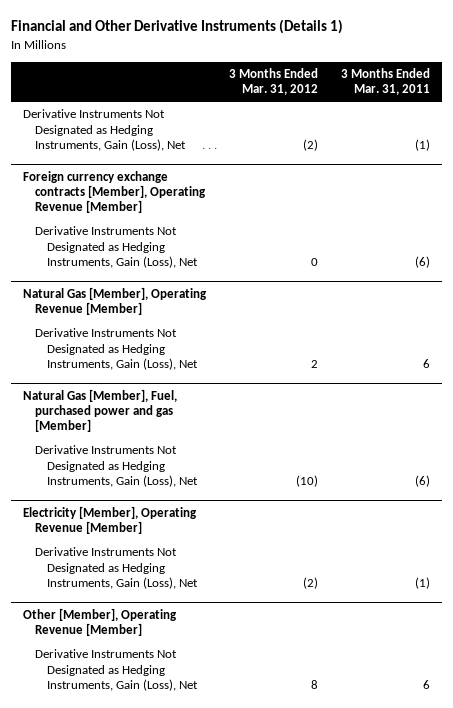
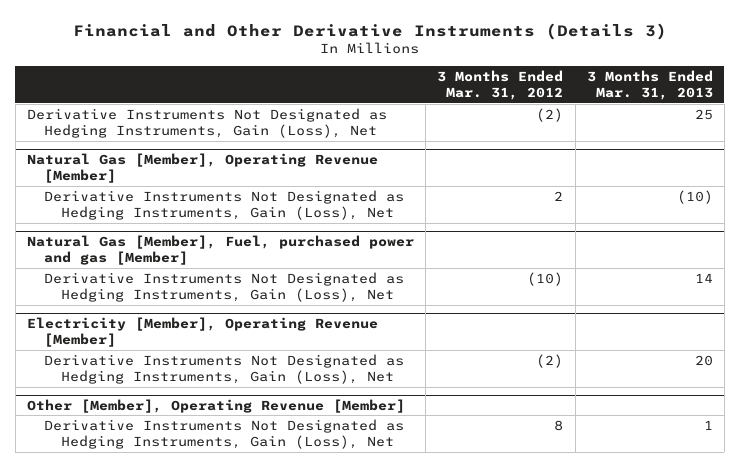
[10,19,343,35] Financial and Other Derivative Instruments (Details 1) -> [72,22,667,40] Financial and Other Derivative Instruments (Details 3)
[341,67,431,96] 3 Months Ended Mar. 31, 2011 -> none
none -> [586,69,713,101] 3 Months Ended Mar. 31, 2013
[22,170,207,214] Foreign currency exchange contracts [Member], Operating Revenue [Member] -> none
[35,226,199,268] Derivative Instruments Not Designated as Hedging Instruments, Gain (Loss), Net -> none

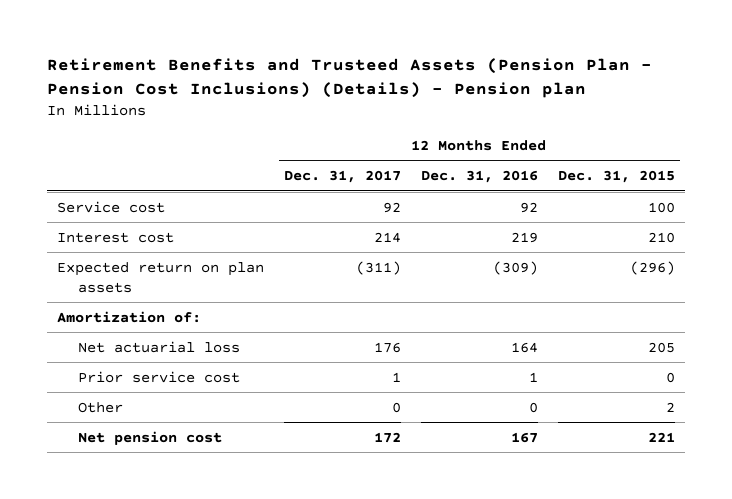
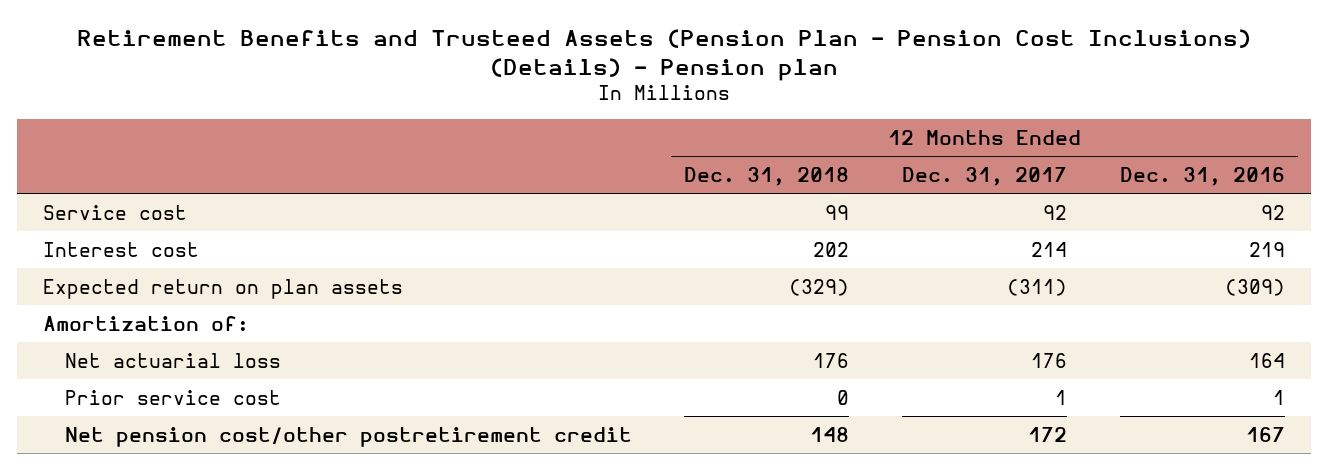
[557,170,675,184] Dec. 31, 2015 -> none
none -> [684,167,850,187] Dec. 31, 2018
[77,401,123,413] Other -> none
[77,430,222,445] Net pension cost -> [64,426,632,447] Net pension cost/other postretirement credit

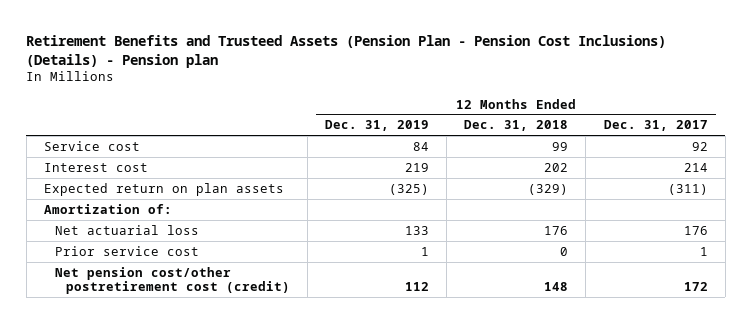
[1119,167,1285,187] Dec. 31, 2016 -> none
none -> [325,120,430,132] Dec. 31, 2019
[64,426,632,447] Net pension cost/other postretirement credit -> [54,266,290,295] Net pension cost/other postretirement cost (credit)

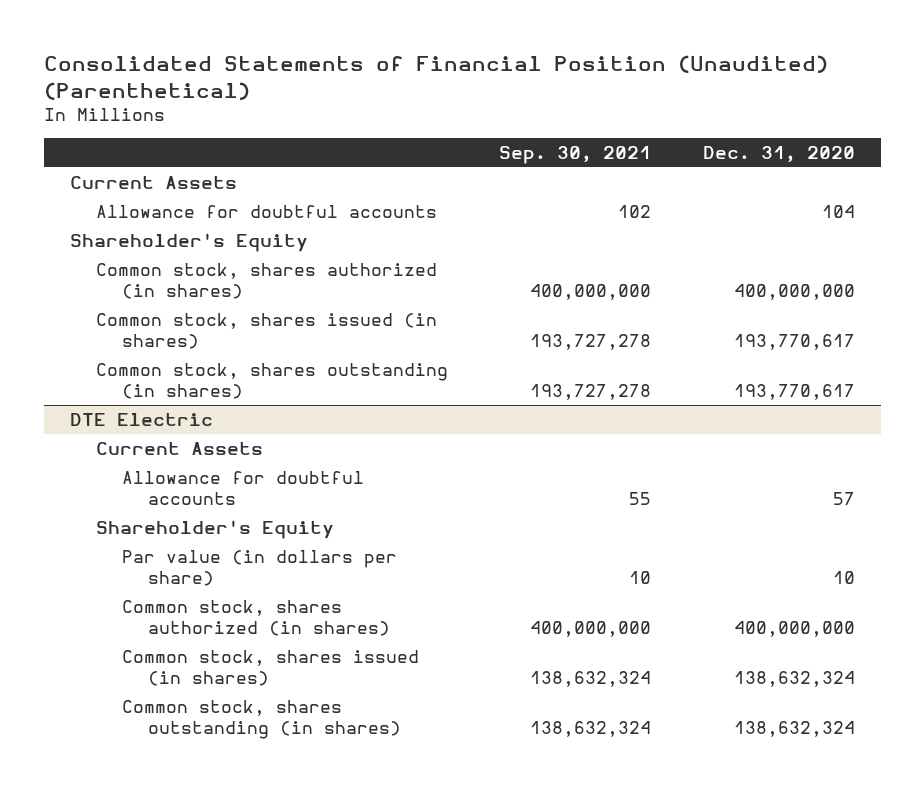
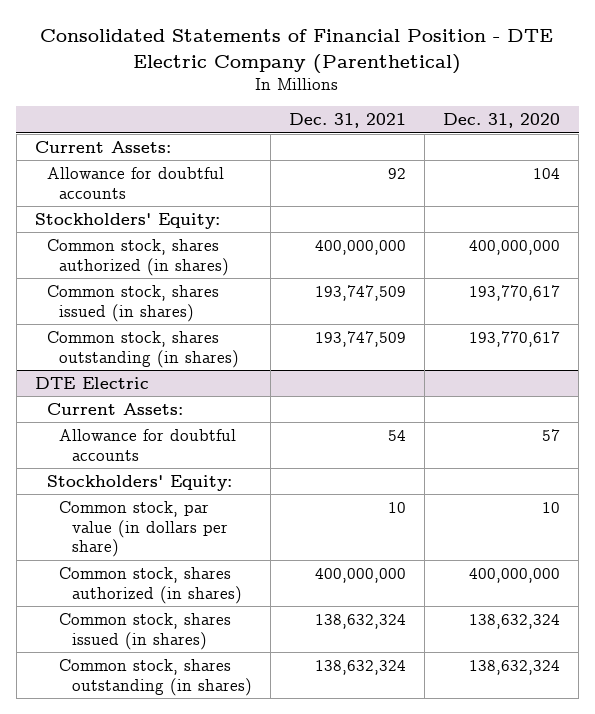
[43,54,828,100] Consolidated Statements of Financial Position (Unaudited) (Parenthetical) -> [40,29,554,74] Consolidated Statements of Financial Position - DTE Electric Company (Parenthetical)
[499,146,652,165] Sep. 30, 2021 -> none
none -> [288,113,406,129] Dec. 31, 2021
[69,175,237,189] Current Assets -> [34,140,171,153] Current Assets:
[69,232,308,252] Shareholder's Equity -> [34,212,220,229] Stockholders' Equity:
[95,441,263,455] Current Assets -> [47,402,184,415] Current Assets:
[95,519,334,539] Shareholder's Equity -> [47,474,233,491] Stockholders' Equity:
[121,549,397,586] Par value (in dollars per share) -> [59,500,228,558] Common stock, par value (in dollars per share)

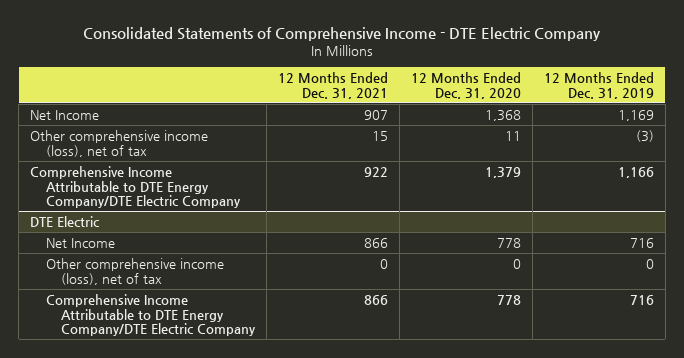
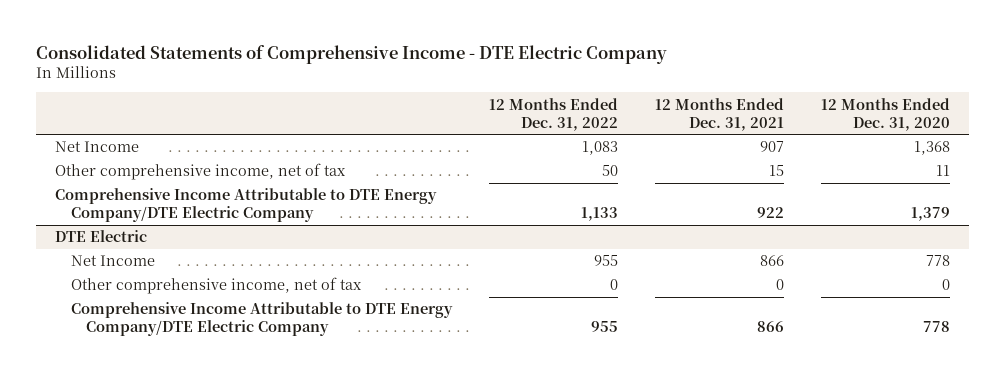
[543,71,654,99] 12 Months Ended Dec. 31, 2019 -> none
none -> [488,97,618,131] 12 Months Ended Dec. 31, 2022
[30,129,209,157] Other comprehensive income (loss), net of tax -> [54,163,346,181] Other comprehensive income, net of tax
[45,257,224,285] Other comprehensive income (loss), net of tax -> [70,277,362,295] Other comprehensive income, net of tax

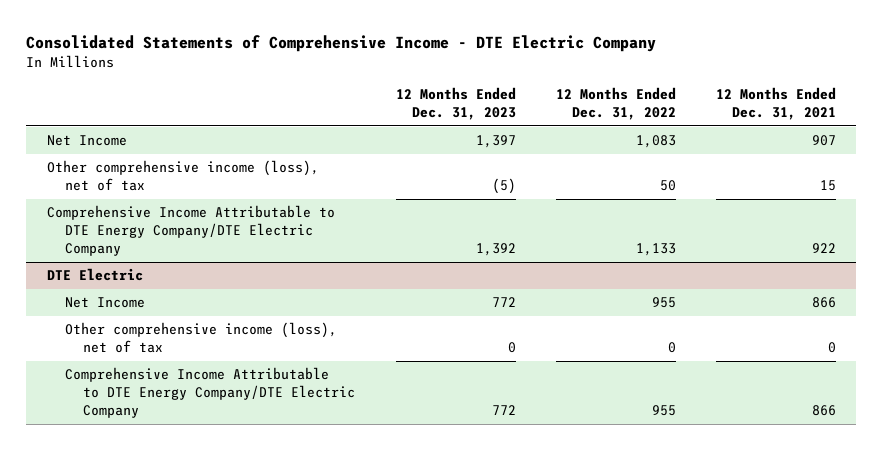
[821,97,951,131] 12 Months Ended Dec. 31, 2020 -> none
none -> [395,87,516,121] 12 Months Ended Dec. 31, 2023
[54,163,346,181] Other comprehensive income, net of tax -> [46,160,319,192] Other comprehensive income (loss), net of tax
[70,277,362,295] Other comprehensive income, net of tax -> [64,322,337,354] Other comprehensive income (loss), net of tax

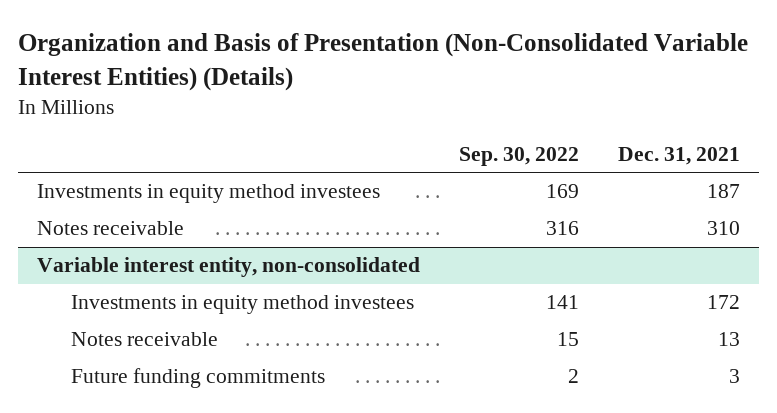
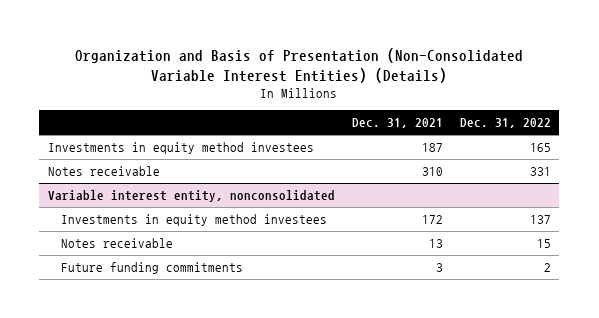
[458,146,579,166] Sep. 30, 2022 -> none
none -> [459,118,551,129] Dec. 31, 2022
[37,257,421,278] Variable interest entity, non-consolidated -> [47,190,335,203] Variable interest entity, nonconsolidated

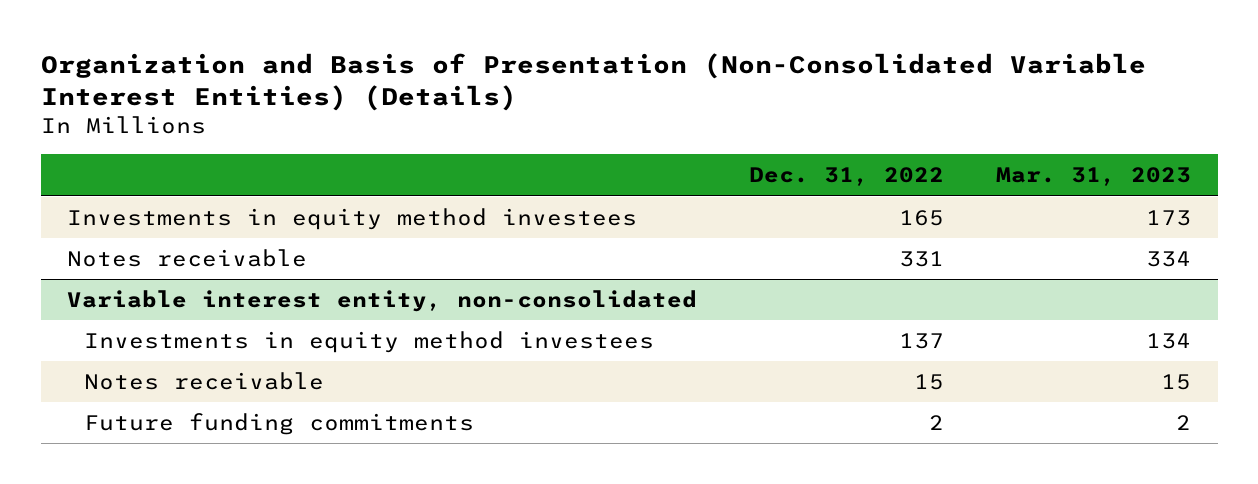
[351,118,443,129] Dec. 31, 2021 -> none
none -> [996,167,1192,187] Mar. 31, 2023
[47,190,335,203] Variable interest entity, nonconsolidated -> [66,289,697,312] Variable interest entity, non-consolidated

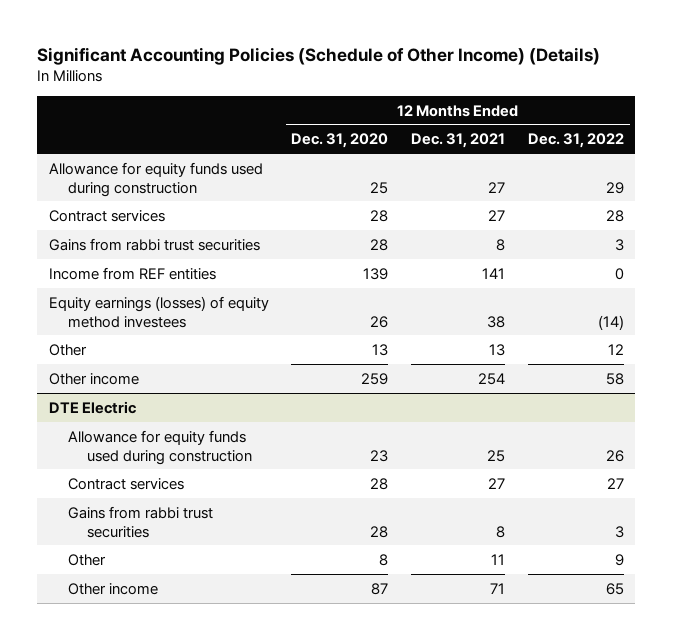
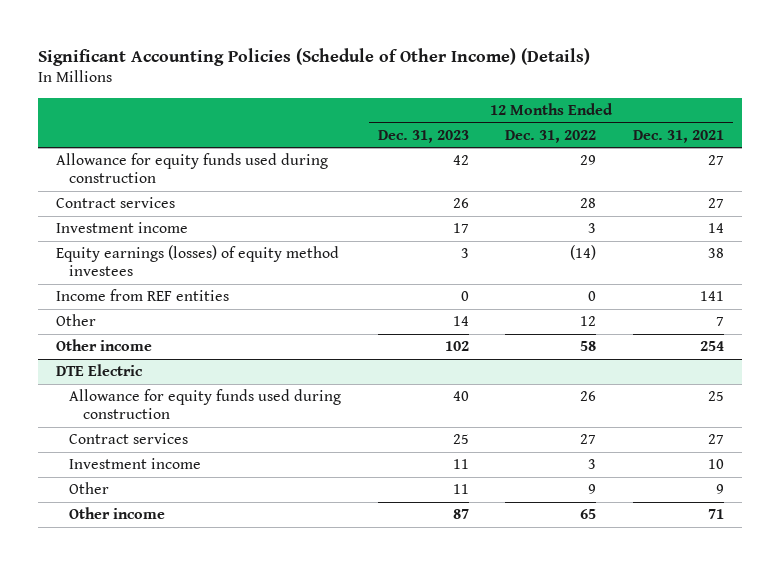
[291,133,389,149] Dec. 31, 2020 -> none
none -> [377,129,469,143] Dec. 31, 2023
[48,237,260,251] Gains from rabbi trust securities -> none
none -> [56,222,189,234] Investment income
[48,266,216,280] Income from REF entities -> [56,289,230,302] Income from REF entities
[489,343,506,356] 13 -> [715,317,724,327] 7
[67,505,213,538] Gains from rabbi trust securities -> none
none -> [69,458,202,470] Investment income
[491,553,506,565] 11 -> [715,484,724,495] 9

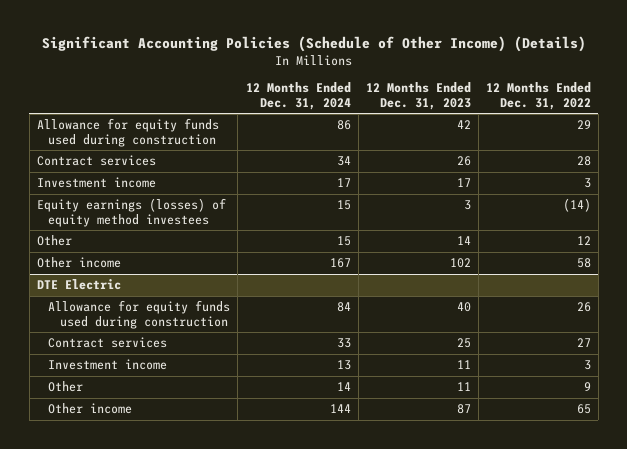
[632,129,724,143] Dec. 31, 2021 -> none
none -> [245,82,351,110] 12 Months Ended Dec. 31, 2024
[56,289,230,302] Income from REF entities -> none

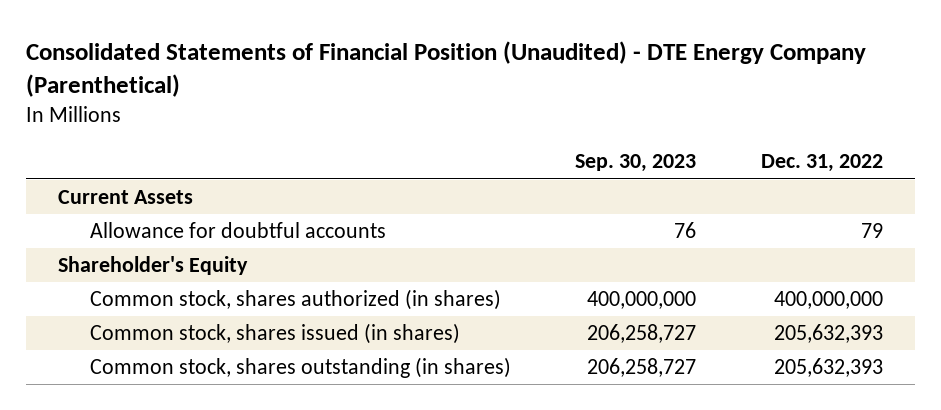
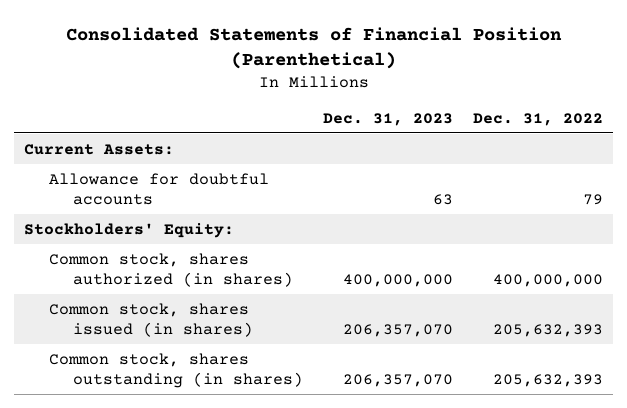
[25,40,866,98] Consolidated Statements of Financial Position (Unaudited) - DTE Energy Company (Parenthetical) -> [65,26,562,69] Consolidated Statements of Financial Position (Parenthetical)
[575,154,697,173] Sep. 30, 2023 -> none
none -> [322,112,453,126] Dec. 31, 2023
[58,190,194,205] Current Assets -> [24,143,175,155] Current Assets:
[58,256,249,276] Shareholder's Equity -> [24,222,235,238] Stockholders' Equity:

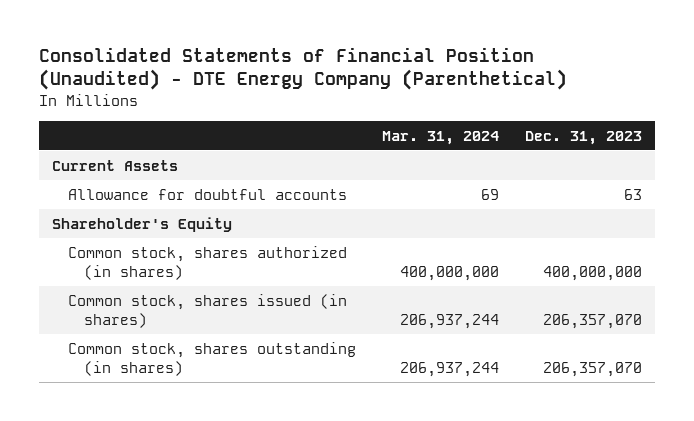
[65,26,562,69] Consolidated Statements of Financial Position (Parenthetical) -> [38,47,567,91] Consolidated Statements of Financial Position (Unaudited) - DTE Energy Company (Parenthetical)
[472,112,603,126] Dec. 31, 2022 -> none
none -> [381,130,499,145] Mar. 31, 2024
[24,143,175,155] Current Assets: -> [51,159,178,171] Current Assets
[24,222,235,238] Stockholders' Equity: -> [51,216,232,232] Shareholder's Equity

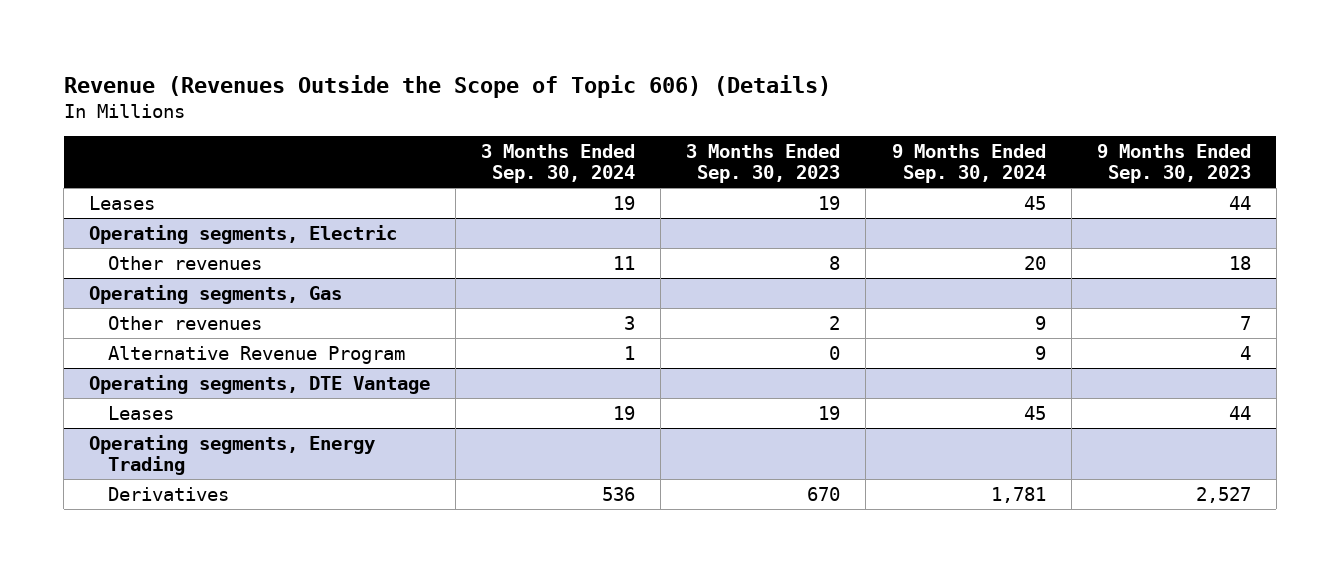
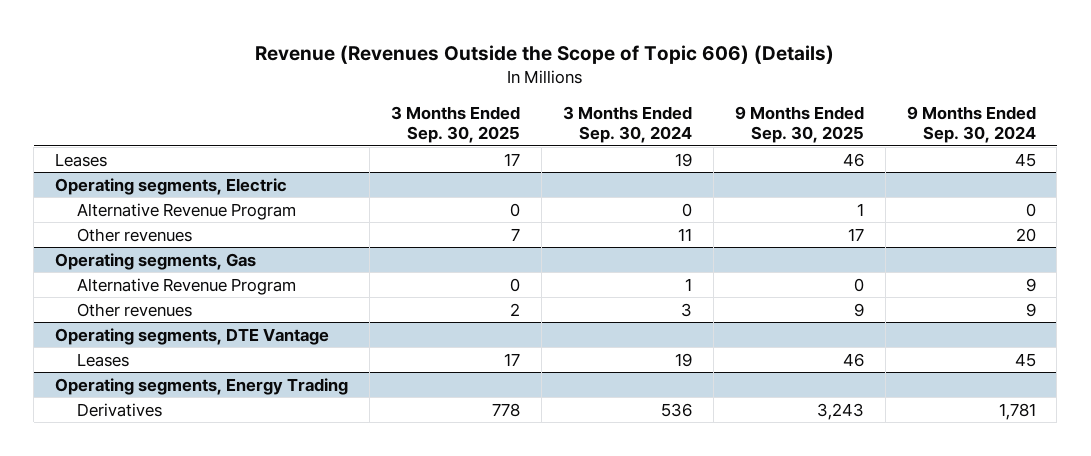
[686,144,841,184] 3 Months Ended Sep. 30, 2023 -> none
[1096,144,1251,184] 9 Months Ended Sep. 30, 2023 -> none
none -> [390,105,520,144] 3 Months Ended Sep. 30, 2025
none -> [734,105,864,144] 9 Months Ended Sep. 30, 2025
none -> [77,202,297,220] Alternative Revenue Program
[108,315,263,330] Other revenues -> [77,302,193,317] Other revenues

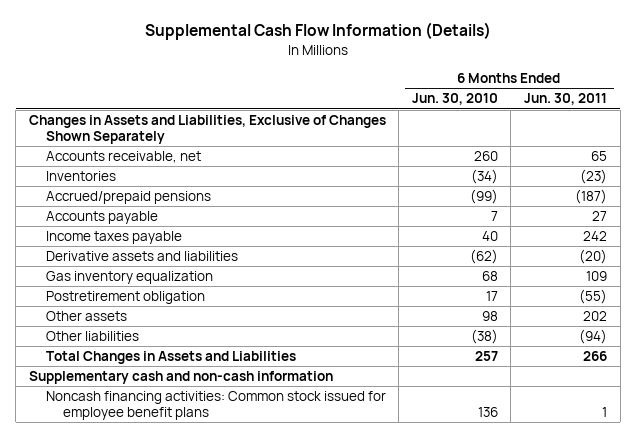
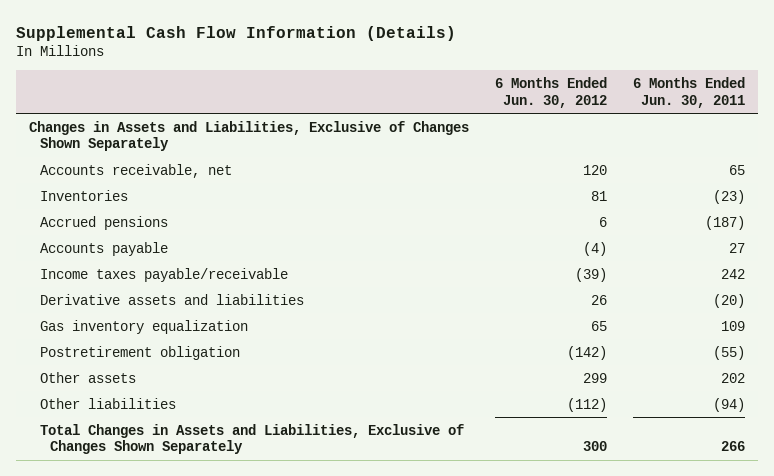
[411,93,498,106] Jun. 30, 2010 -> none
none -> [494,77,607,108] 6 Months Ended Jun. 30, 2012
[45,191,211,205] Accrued/prepaid pensions -> [39,215,168,230] Accrued pensions
[45,231,182,245] Income taxes payable -> [39,267,288,282] Income taxes payable/receivable
[28,371,333,385] Supplementary cash and non-cash information -> none
[45,391,386,420] Noncash financing activities: Common stock issued for employee benefit plans -> none
[45,351,296,365] Total Changes in Assets and Liabilities -> [39,423,464,455] Total Changes in Assets and Liabilities, Exclusive of Changes Shown Separately

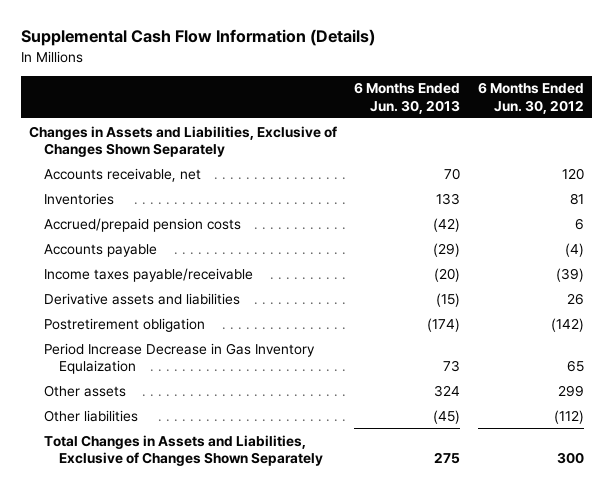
[632,77,745,108] 6 Months Ended Jun. 30, 2011 -> none
none -> [354,82,461,114] 6 Months Ended Jun. 30, 2013
[39,215,168,230] Accrued pensions -> [44,217,242,232] Accrued/prepaid pension costs
[39,319,248,334] Gas inventory equalization -> none
none -> [44,342,316,374] Period Increase Decrease in Gas Inventory Equlaization

